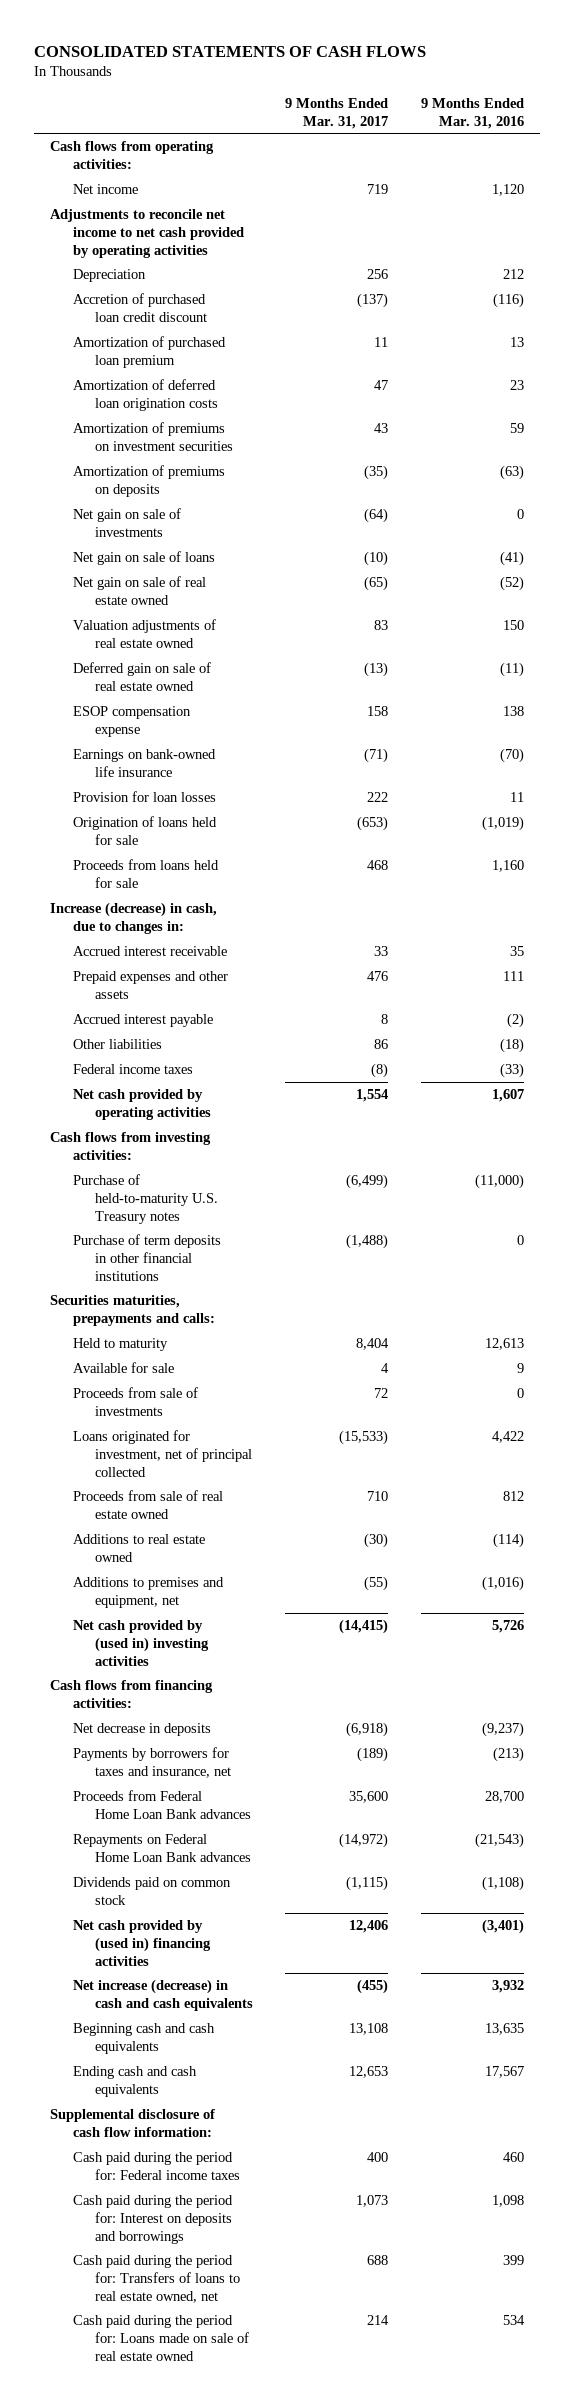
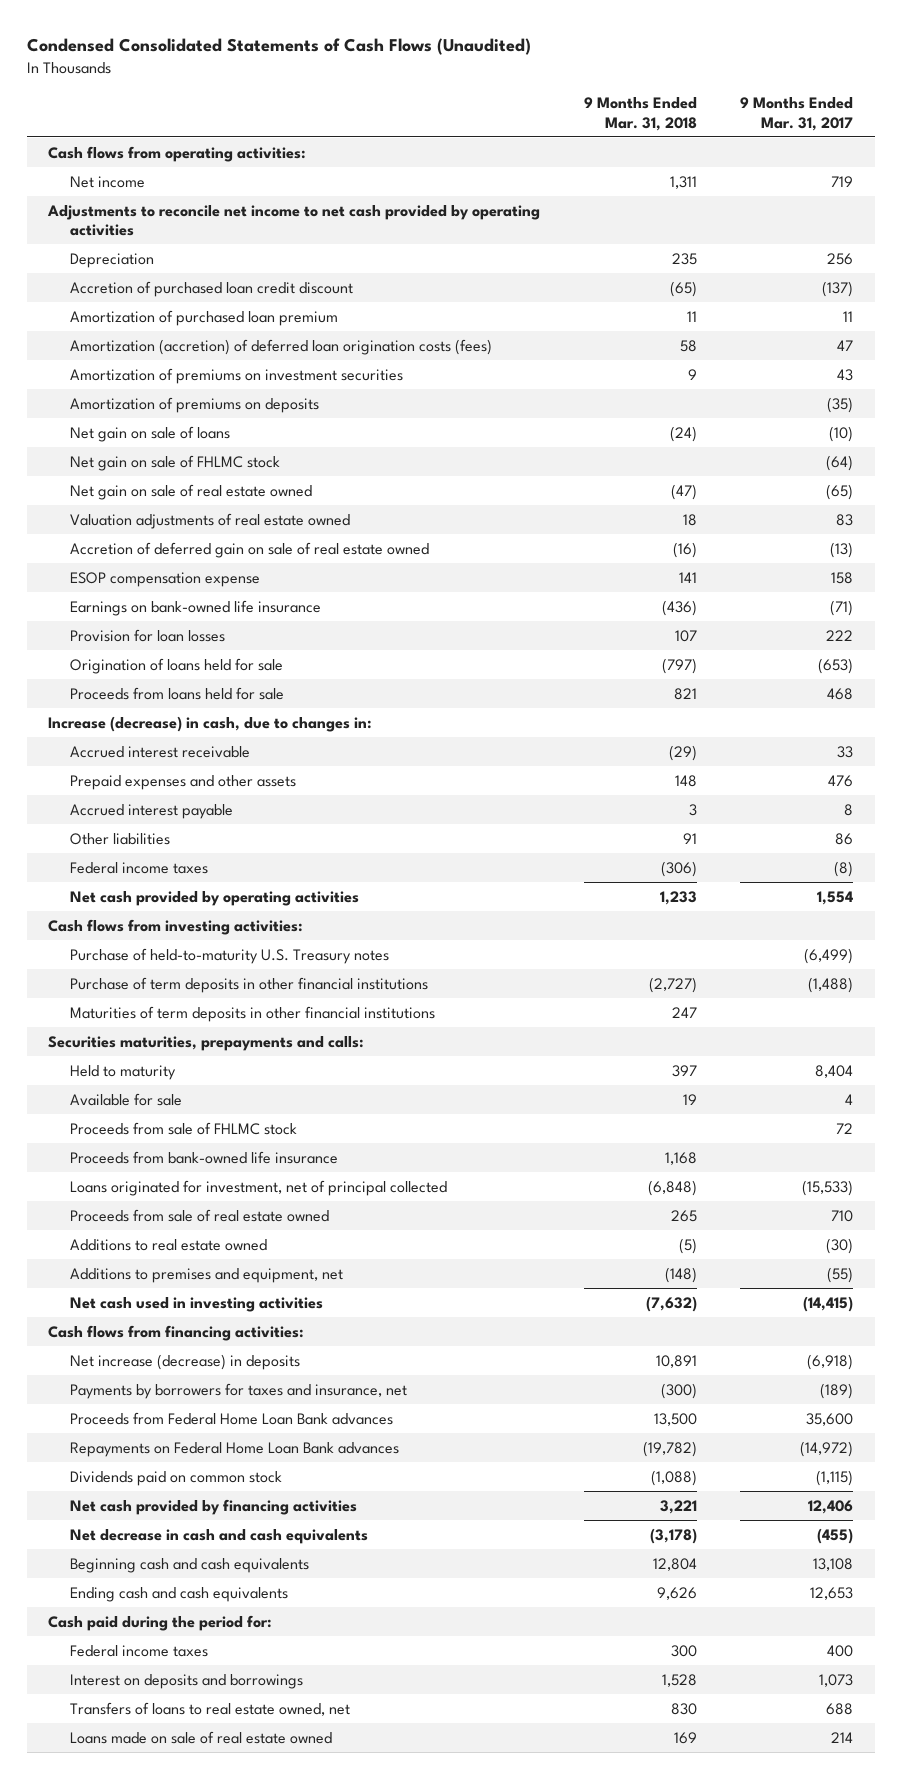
[34,45,427,57] CONSOLIDATED STATEMENTS OF CASH FLOWS -> [26,38,531,56] Condensed Consolidated Statements of Cash Flows (Unaudited)
[420,97,524,129] 9 Months Ended Mar. 31, 2016 -> none
none -> [583,97,697,131] 9 Months Ended Mar. 31, 2018
[72,379,219,411] Amortization of deferred loan origination costs -> [70,338,493,355] Amortization (accretion) of deferred loan origination costs (fees)
[72,508,181,537] Net gain on sale of investments -> none
none -> [70,454,281,471] Net gain on sale of FHLMC stock
[72,662,211,691] Deferred gain on sale of real estate owned -> [70,541,430,558] Accretion of deferred gain on sale of real estate owned
none -> [70,1005,436,1022] Maturities of term deposits in other financial institutions
[72,1387,198,1416] Proceeds from sale of investments -> [70,1121,298,1135] Proceeds from sale of FHLMC stock
none -> [70,1150,339,1164] Proceeds from bank-owned life insurance
[72,1620,210,1666] Net cash provided by (used in) investing activities -> [70,1296,324,1312] Net cash used in investing activities
[72,1723,211,1737] Net decrease in deposits -> [70,1353,301,1370] Net increase (decrease) in deposits
[72,1920,212,1966] Net cash provided by (used in) financing activities -> [70,1498,358,1515] Net cash provided by financing activities
[72,1979,254,2011] Net increase (decrease) in cash and cash equivalents -> [70,1528,369,1544] Net decrease in cash and cash equivalents
[50,2109,216,2137] Supplemental disclosure of cash flow information: -> none
none -> [48,1614,273,1631] Cash paid during the period for:
[72,2152,241,2180] Cash paid during the period for: Federal income taxes -> [70,1644,209,1657] Federal income taxes
[72,2195,233,2244] Cash paid during the period for: Interest on deposits and borrowings -> [70,1673,304,1689] Interest on deposits and borrowings
[72,2255,241,2303] Cash paid during the period for: Transfers of loans to real estate owned, net -> [70,1701,351,1716] Transfers of loans to real estate owned, net
[72,2315,250,2361] Cash paid during the period for: Loans made on sale of real estate owned -> [70,1730,333,1744] Loans made on sale of real estate owned

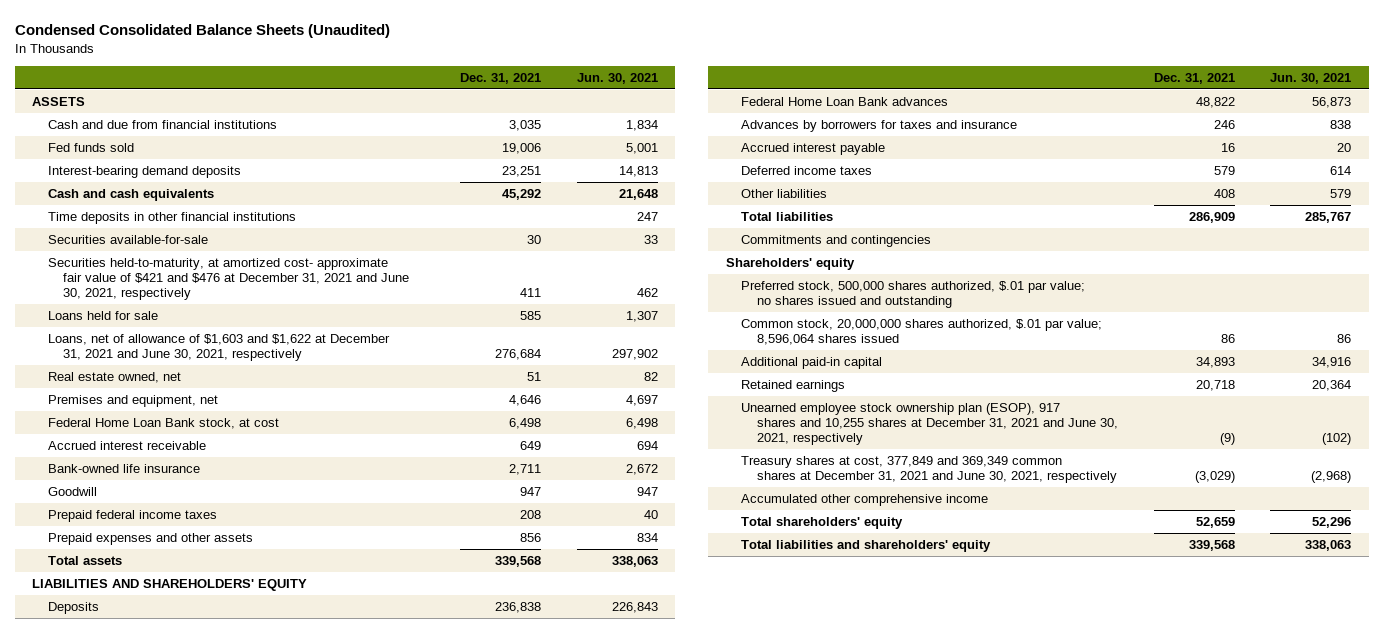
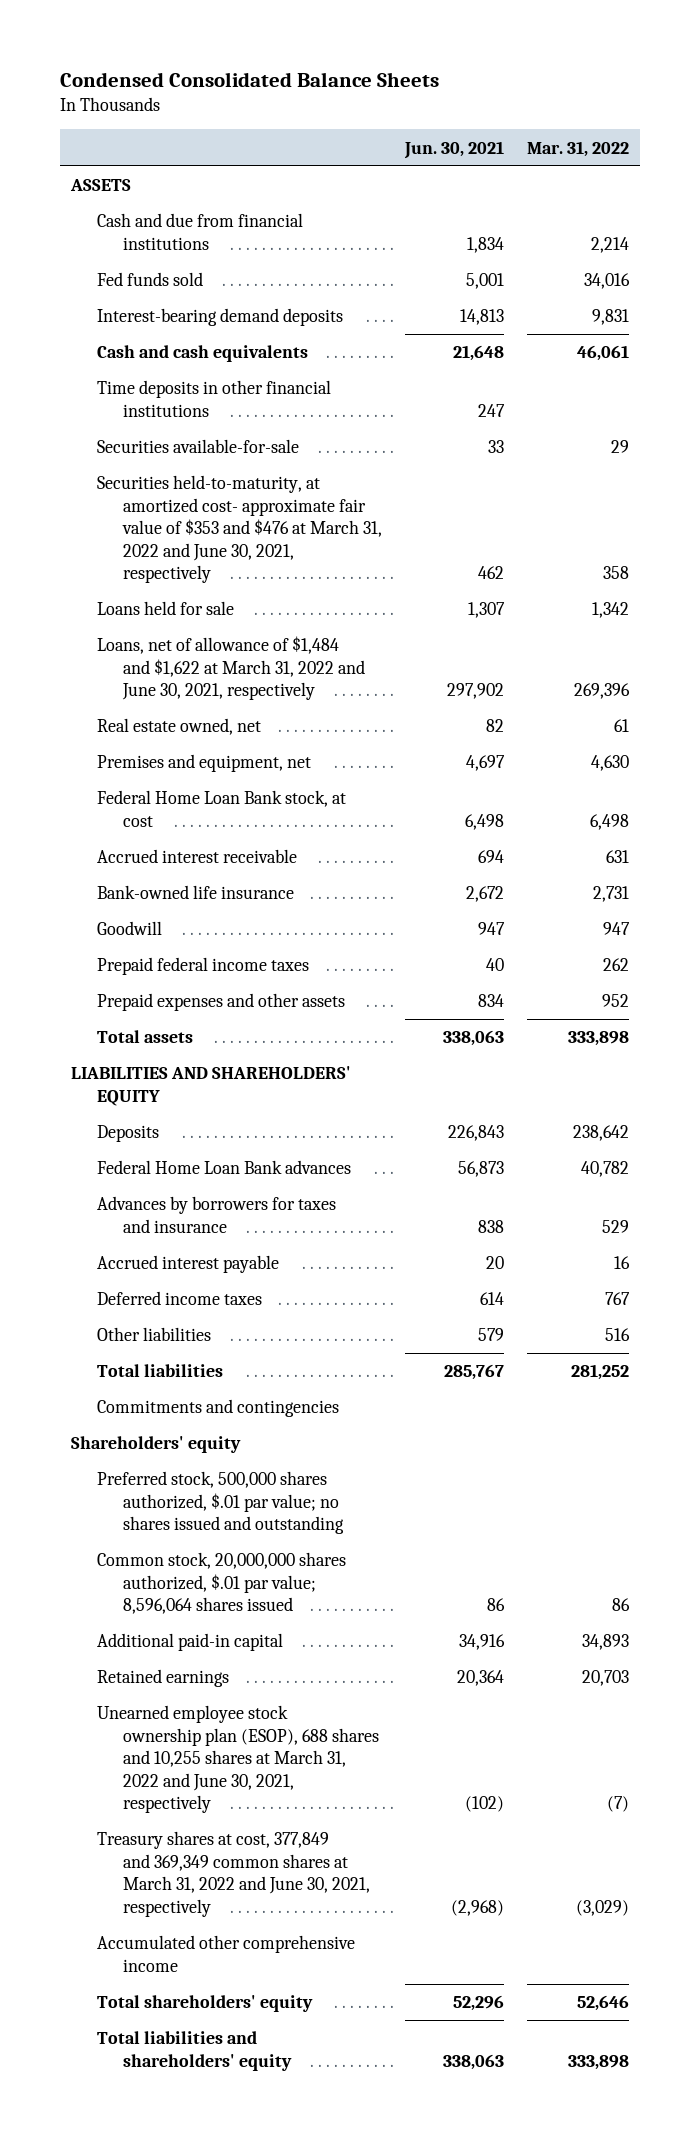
[14,23,390,38] Condensed Consolidated Balance Sheets (Unaudited) -> [59,72,439,88] Condensed Consolidated Balance Sheets
[460,72,542,84] Dec. 31, 2021 -> none
none -> [526,140,629,157] Mar. 31, 2022
[47,258,410,301] Securities held-to-maturity, at amortized cost- approximate fair value of $421 and $476 at December 31, 2021 and June 30, 2021, respectively -> [97,475,383,584] Securities held-to-maturity, at amortized cost- approximate fair value of $353 and $476 at March 31, 2022 and June 30, 2021, respectively
[47,334,390,362] Loans, net of allowance of $1,603 and $1,622 at December 31, 2021 and June 30, 2021, respectively -> [97,636,366,701] Loans, net of allowance of $1,484 and $1,622 at March 31, 2022 and June 30, 2021, respectively
[741,403,1118,446] Unearned employee stock ownership plan (ESOP), 917 shares and 10,255 shares at December 31, 2021 and June 30, 2021, respectively -> [97,1705,380,1814] Unearned employee stock ownership plan (ESOP), 688 shares and 10,255 shares at March 31, 2022 and June 30, 2021, respectively
[741,456,1117,484] Treasury shares at cost, 377,849 and 369,349 common shares at December 31, 2021 and June 30, 2021, respectively -> [97,1831,371,1917] Treasury shares at cost, 377,849 and 369,349 common shares at March 31, 2022 and June 30, 2021, respectively

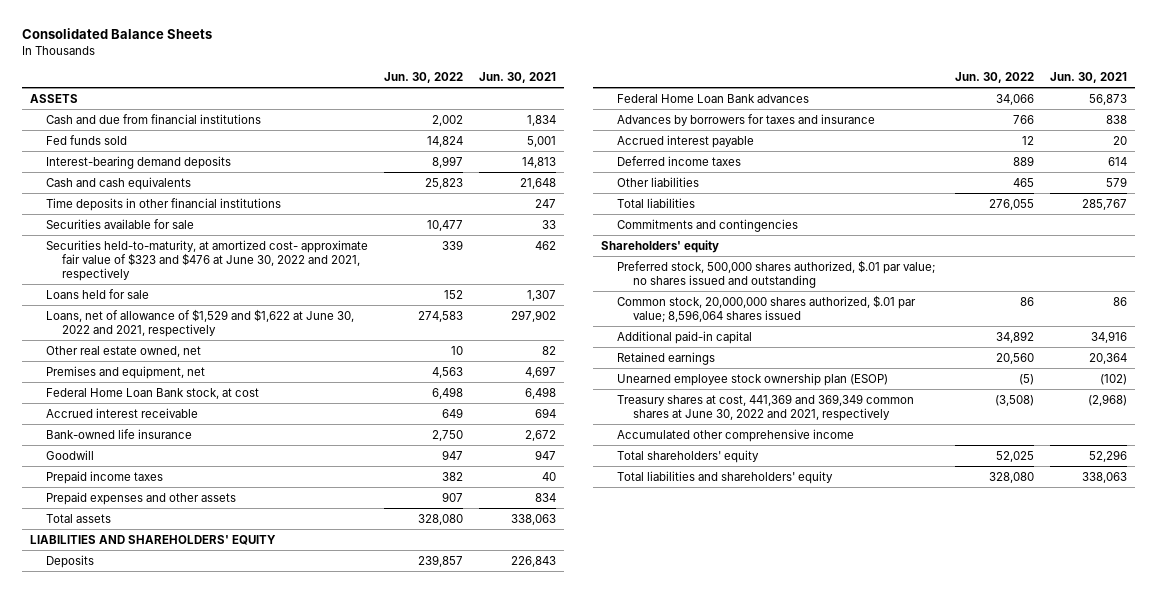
[59,72,439,88] Condensed Consolidated Balance Sheets -> [21,28,212,40] Consolidated Balance Sheets
[526,140,629,157] Mar. 31, 2022 -> none
none -> [384,71,464,83] Jun. 30, 2022
[97,439,300,454] Securities available-for-sale -> [46,218,195,229] Securities available for sale
[97,475,383,584] Securities held-to-maturity, at amortized cost- approximate fair value of $353 and $476 at March 31, 2022 and June 30, 2021, respectively -> [46,239,369,281] Securities held-to-maturity, at amortized cost- approximate fair value of $323 and $476 at June 30, 2022 and 2021, respectively
[97,636,366,701] Loans, net of allowance of $1,484 and $1,622 at March 31, 2022 and June 30, 2021, respectively -> [46,308,355,337] Loans, net of allowance of $1,529 and $1,622 at June 30, 2022 and 2021, respectively
[97,718,262,736] Real estate owned, net -> [46,345,202,357] Other real estate owned, net
[97,957,310,976] Prepaid federal income taxes -> [46,470,164,484] Prepaid income taxes
[97,1705,380,1814] Unearned employee stock ownership plan (ESOP), 688 shares and 10,255 shares at March 31, 2022 and June 30, 2021, respectively -> [616,372,888,386] Unearned employee stock ownership plan (ESOP)
[97,1831,371,1917] Treasury shares at cost, 377,849 and 369,349 common shares at March 31, 2022 and June 30, 2021, respectively -> [616,393,914,421] Treasury shares at cost, 441,369 and 369,349 common shares at June 30, 2022 and 2021, respectively

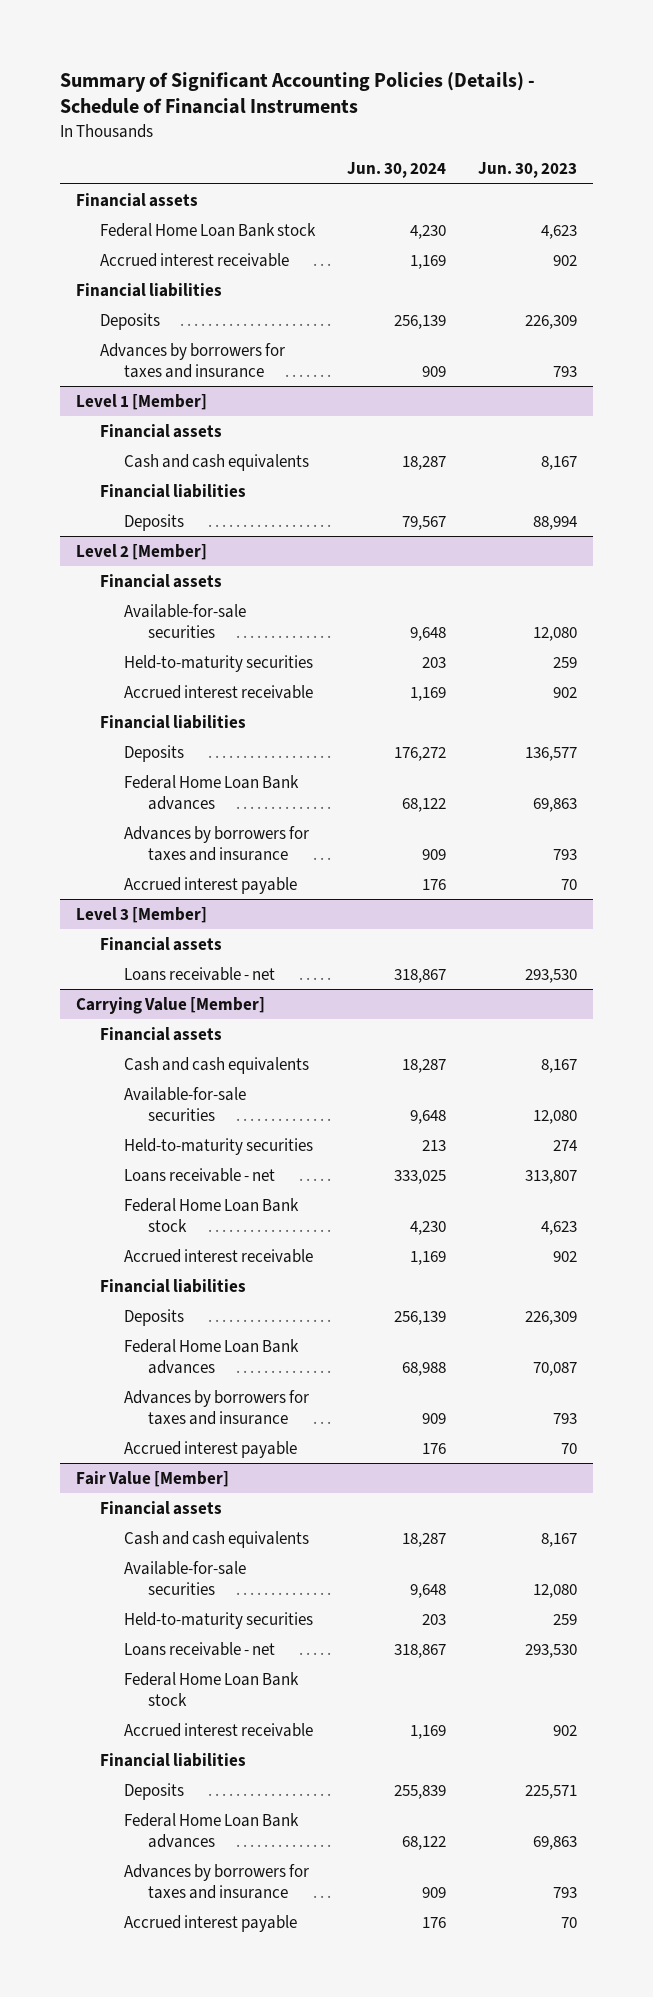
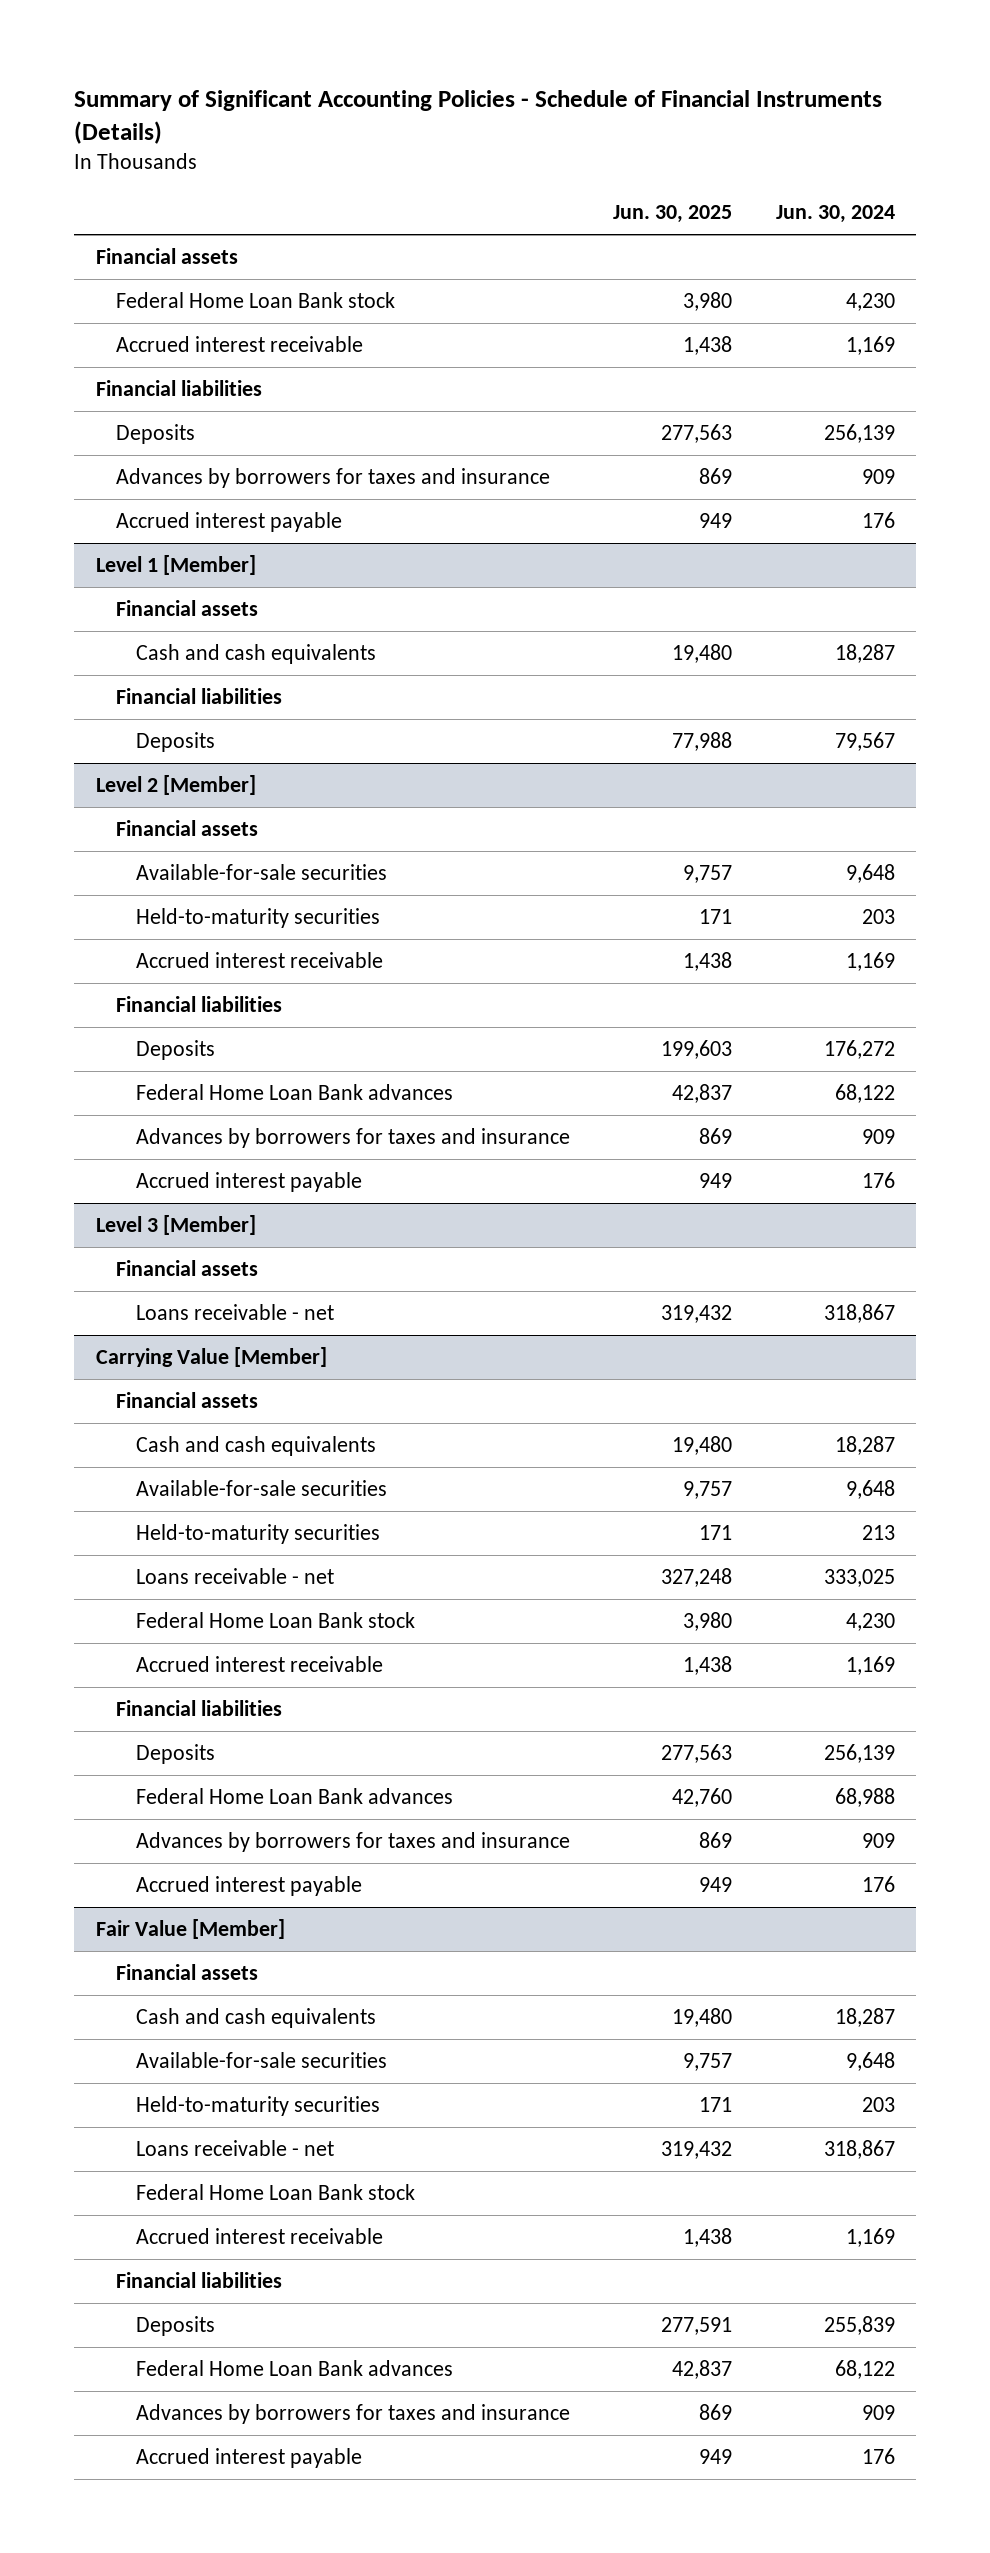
[59,71,535,115] Summary of Significant Accounting Policies (Details) - Schedule of Financial Instruments -> [74,90,883,145] Summary of Significant Accounting Policies - Schedule of Financial Instruments (Details)
[478,162,578,179] Jun. 30, 2023 -> none
none -> [613,205,733,224] Jun. 30, 2025
none -> [116,511,343,532] Accrued interest payable

